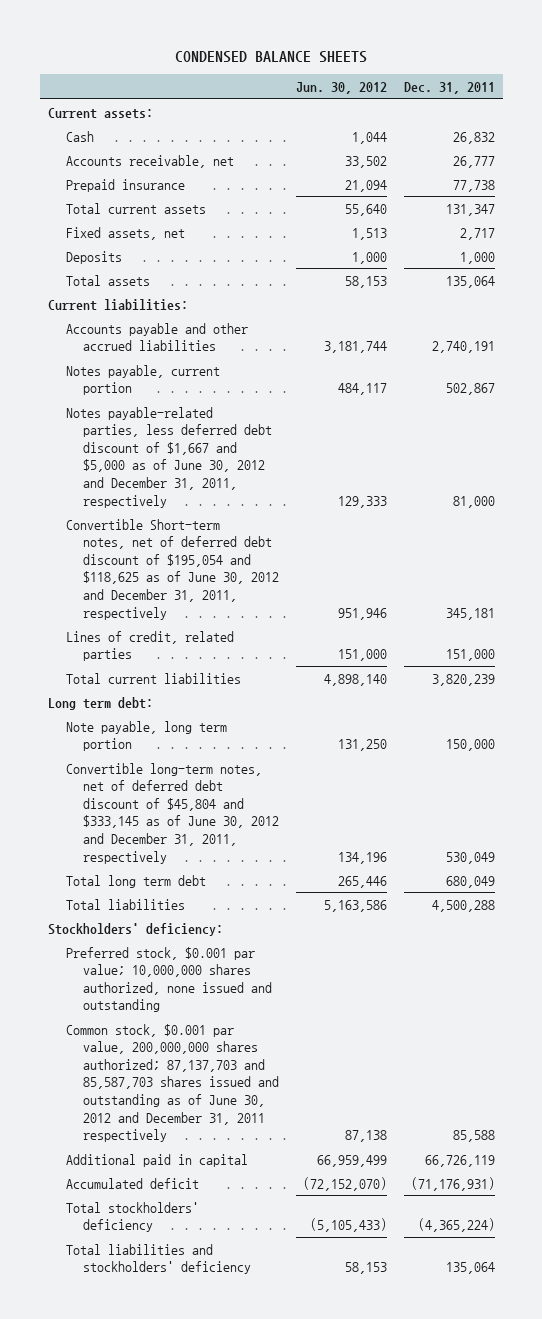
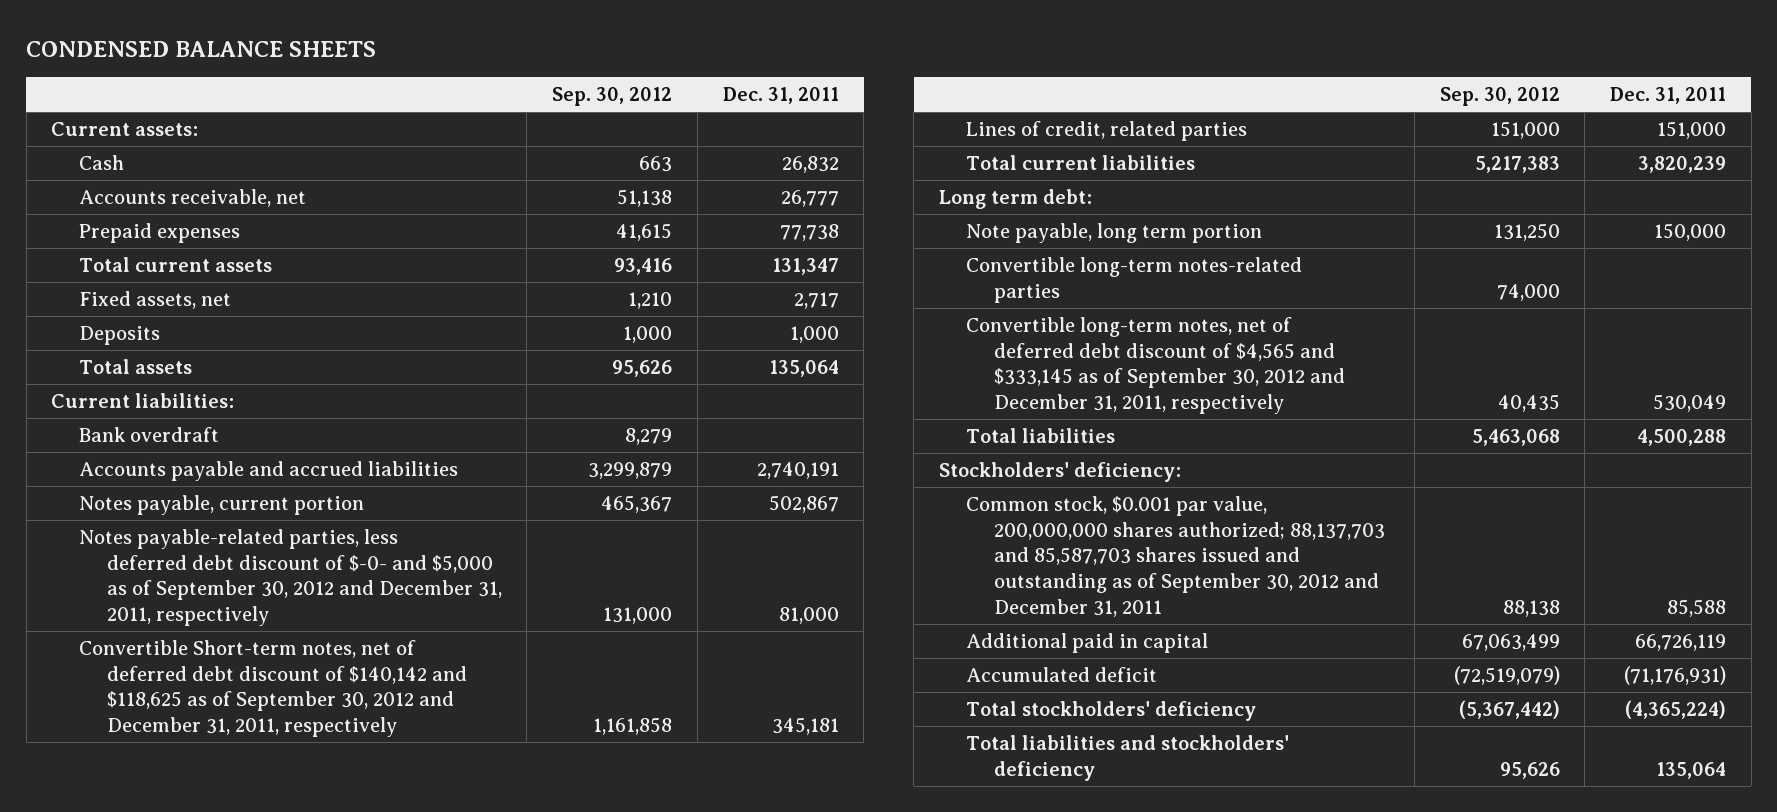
[295,82,387,95] Jun. 30, 2012 -> none
none -> [552,87,673,107] Sep. 30, 2012
[65,178,185,192] Prepaid insurance -> [79,222,241,243] Prepaid expenses
none -> [79,426,220,442] Bank overdraft
[65,322,248,352] Accounts payable and other accrued liabilities -> [79,460,459,481] Accounts payable and accrued liabilities
[65,406,273,508] Notes payable-related parties, less deferred debt discount of $1,667 and $5,000 as of June 30, 2012 and December 31, 2011, respectively -> [79,528,502,627] Notes payable-related parties, less deferred debt discount of $-0- and $5,000 as of September 30, 2012 and December 31, 2011, respectively
[65,518,280,620] Convertible Short-term notes, net of deferred debt discount of $195,054 and $118,625 as of June 30, 2012 and December 31, 2011, respectively -> [79,639,467,738] Convertible Short-term notes, net of deferred debt discount of $140,142 and $118,625 as of September 30, 2012 and December 31, 2011, respectively
[65,874,206,888] Total long term debt -> none
none -> [966,256,1303,303] Convertible long-term notes-related parties
[65,762,280,864] Convertible long-term notes, net of deferred debt discount of $45,804 and $333,145 as of June 30, 2012 and December 31, 2011, respectively -> [966,316,1346,415] Convertible long-term notes, net of deferred debt discount of $4,565 and $333,145 as of September 30, 2012 and December 31, 2011, respectively
[65,946,273,1013] Preferred stock, $0.001 par value; 10,000,000 shares authorized, none issued and outstanding -> none
[65,1023,280,1143] Common stock, $0.001 par value, 200,000,000 shares authorized; 87,137,703 and 85,587,703 shares issued and outstanding as of June 30, 2012 and December 31, 2011 respectively -> [966,495,1386,617] Common stock, $0.001 par value, 200,000,000 shares authorized; 88,137,703 and 85,587,703 shares issued and outstanding as of September 30, 2012 and December 31, 2011

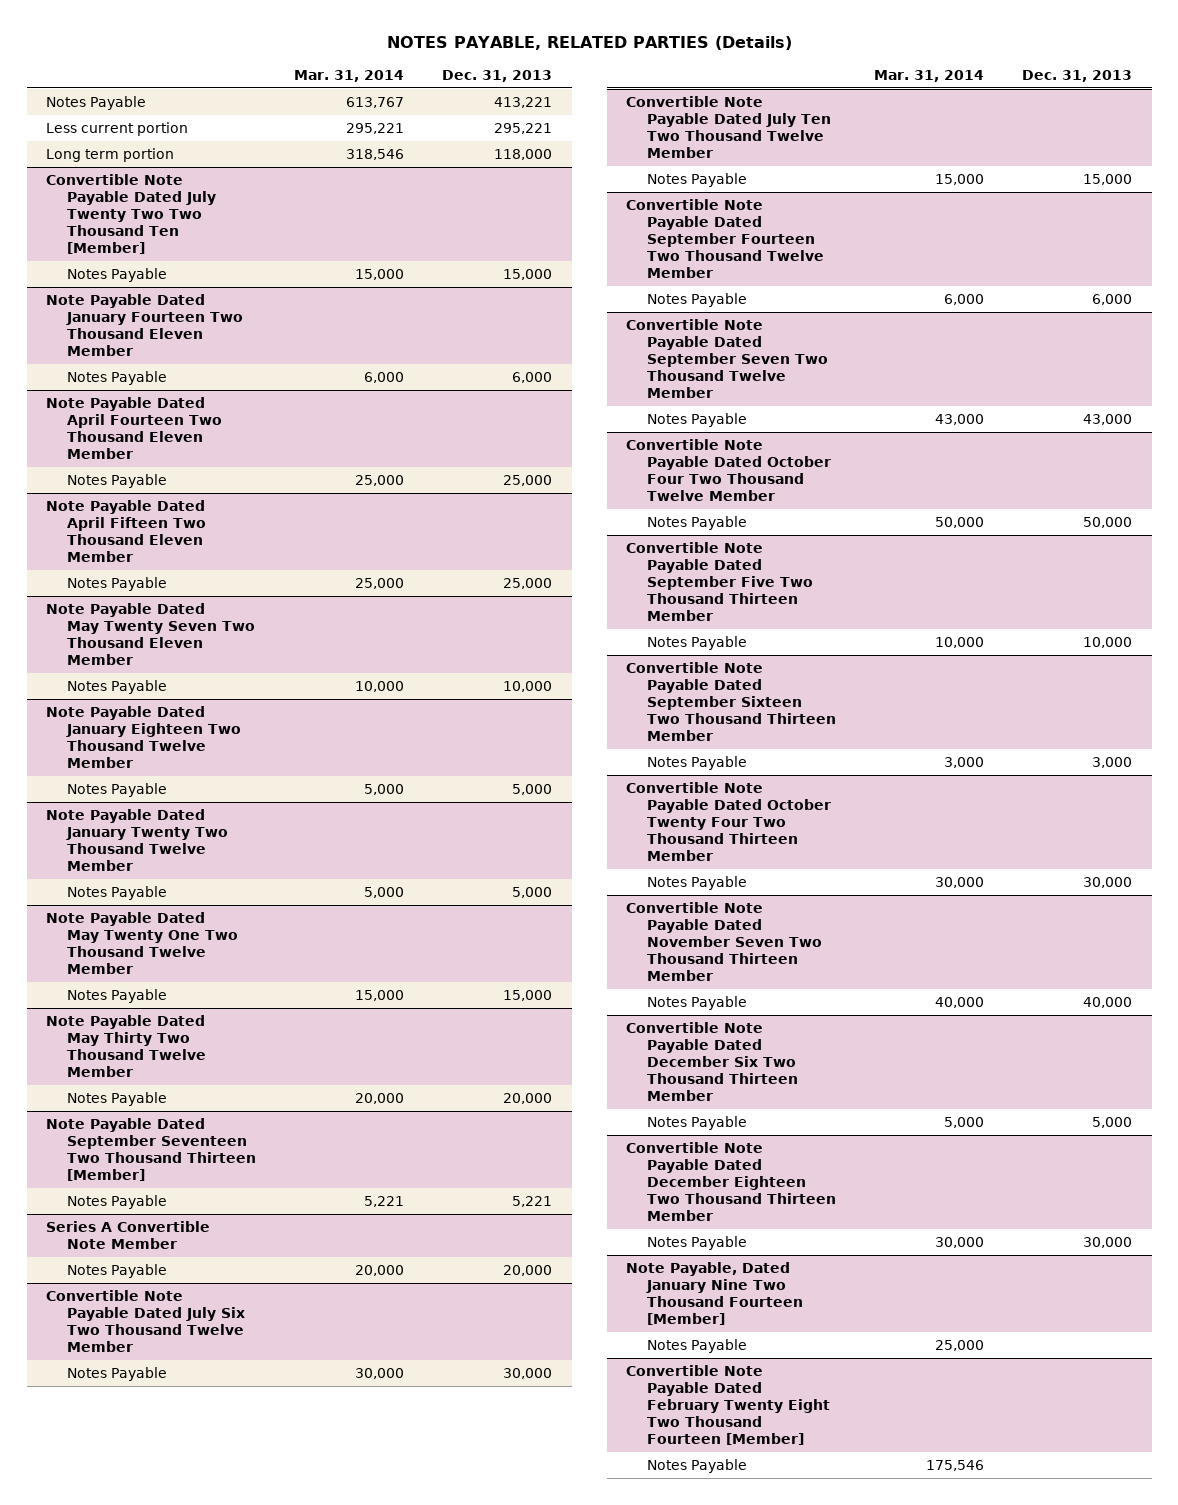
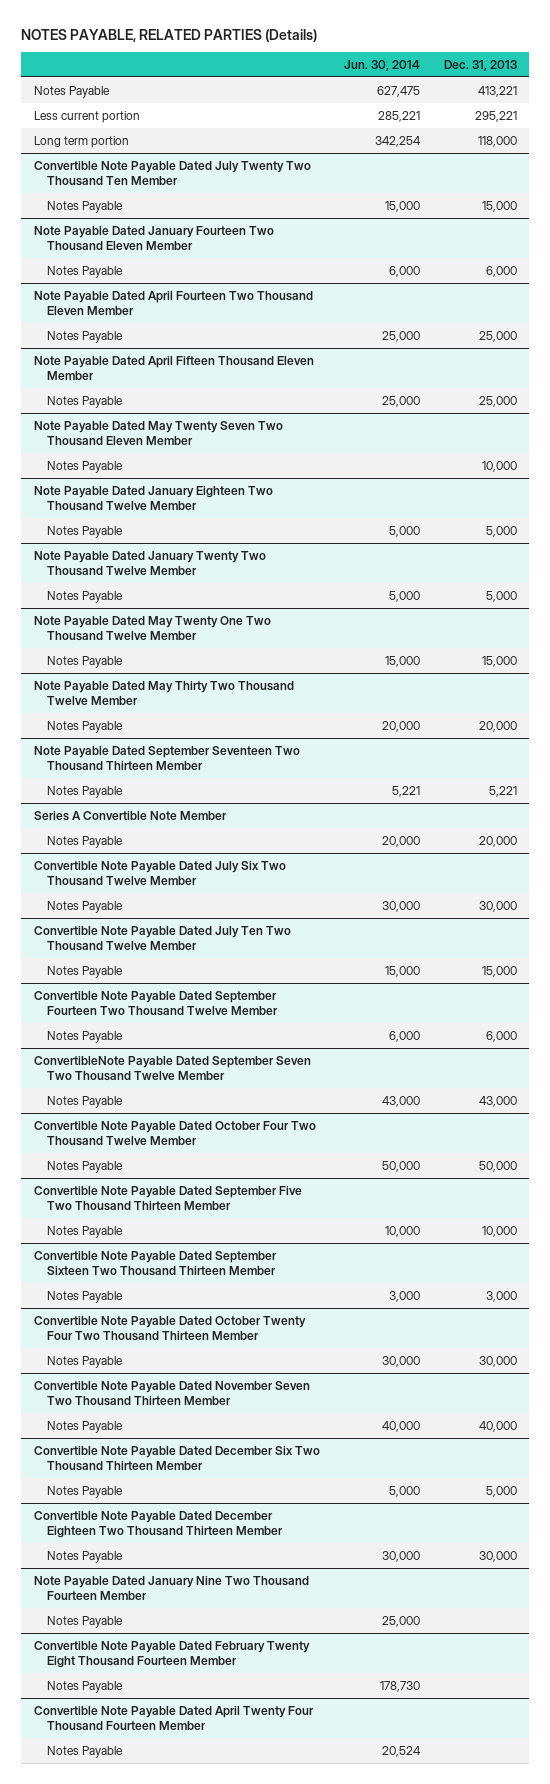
[294,70,405,83] Mar. 31, 2014 -> none
none -> [343,59,420,71] Jun. 30, 2014
[45,173,216,255] Convertible Note Payable Dated July Twenty Two Two Thousand Ten [Member] -> [33,160,311,187] Convertible Note Payable Dated July Twenty Two Thousand Ten Member
[45,499,206,563] Note Payable Dated April Fifteen Two Thousand Eleven Member -> [33,355,314,381] Note Payable Dated April Fifteen Thousand Eleven Member
[45,1117,256,1182] Note Payable Dated September Seventeen Two Thousand Thirteen [Member] -> [33,745,300,772] Note Payable Dated September Seventeen Two Thousand Thirteen Member
[625,318,828,399] Convertible Note Payable Dated September Seven Two Thousand Twelve Member -> [33,1055,311,1082] ConvertibleNote Payable Dated September Seven Two Thousand Twelve Member
[625,1261,803,1326] Note Payable, Dated January Nine Two Thousand Fourteen [Member] -> [33,1575,309,1601] Note Payable Dated January Nine Two Thousand Fourteen Member
[625,1364,830,1446] Convertible Note Payable Dated February Twenty Eight Two Thousand Fourteen [Member] -> [33,1640,310,1669] Convertible Note Payable Dated February Twenty Eight Thousand Fourteen Member
none -> [33,1705,314,1732] Convertible Note Payable Dated April Twenty Four Thousand Fourteen Member
none -> [47,1745,124,1758] Notes Payable

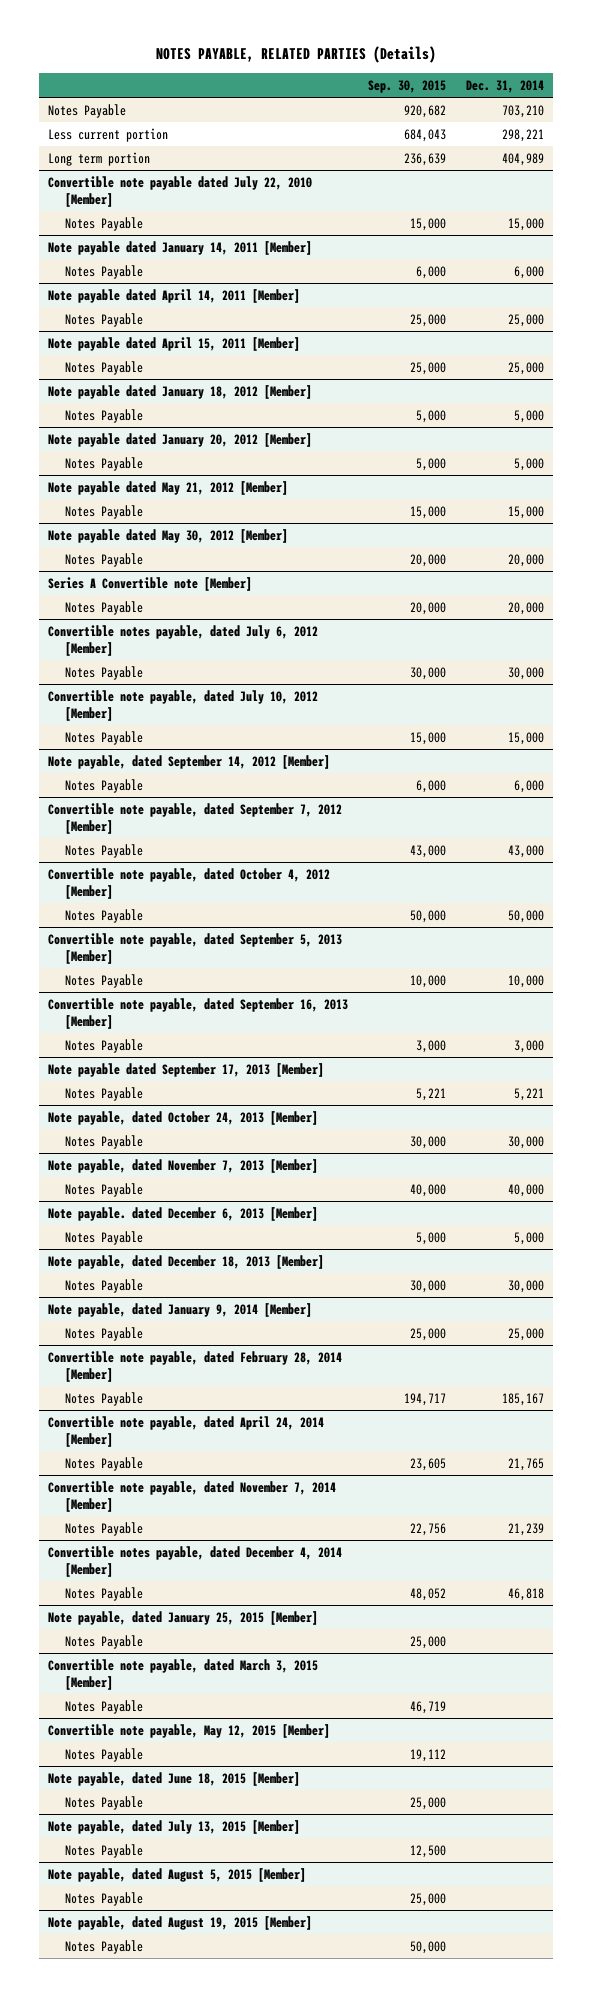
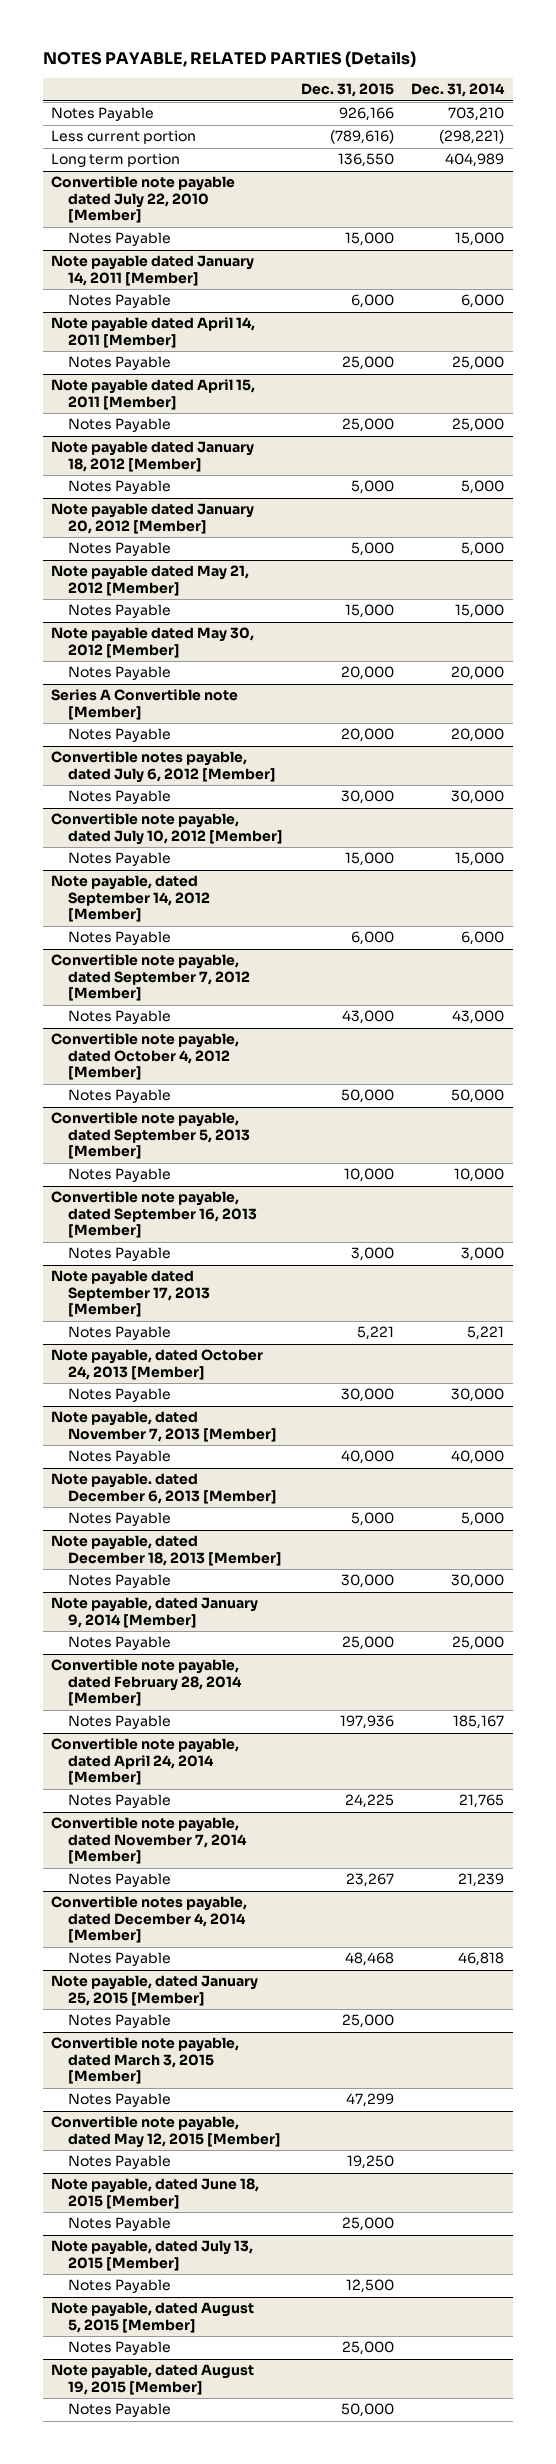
[368,79,447,93] Sep. 30, 2015 -> none
none -> [300,83,394,98] Dec. 31, 2015
[501,128,544,142] 298,221 -> [439,130,505,145] (298,221)
[48,1723,331,1738] Convertible note payable, May 12, 2015 [Member] -> [51,2116,282,2148] Convertible note payable, dated May 12, 2015 [Member]

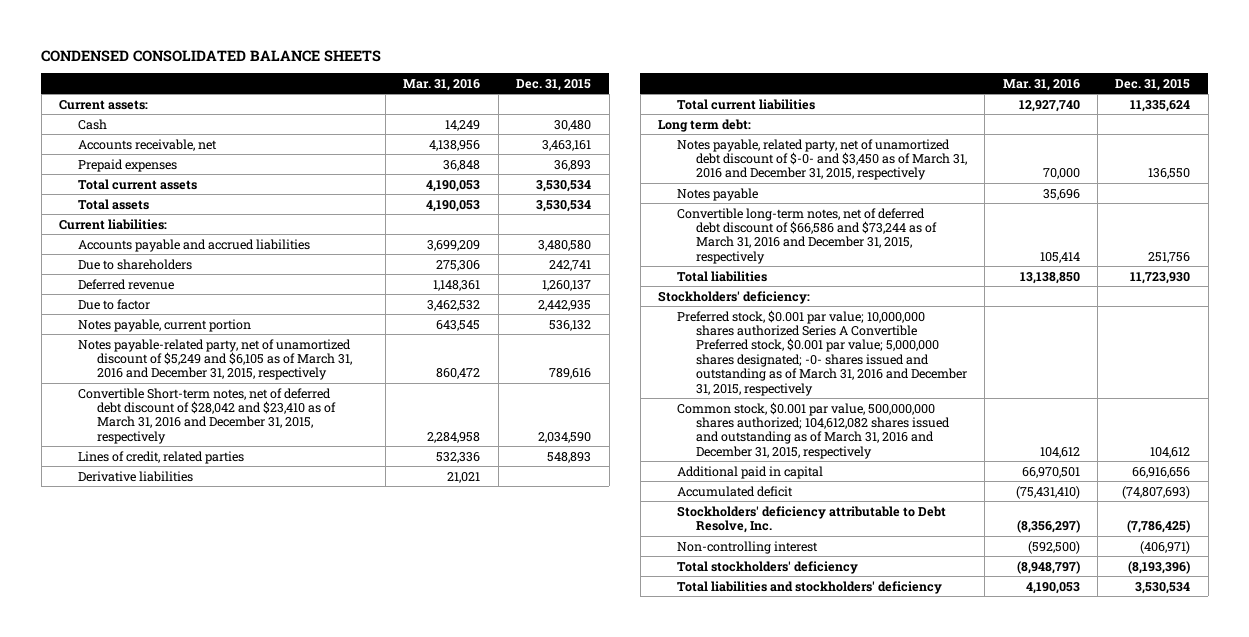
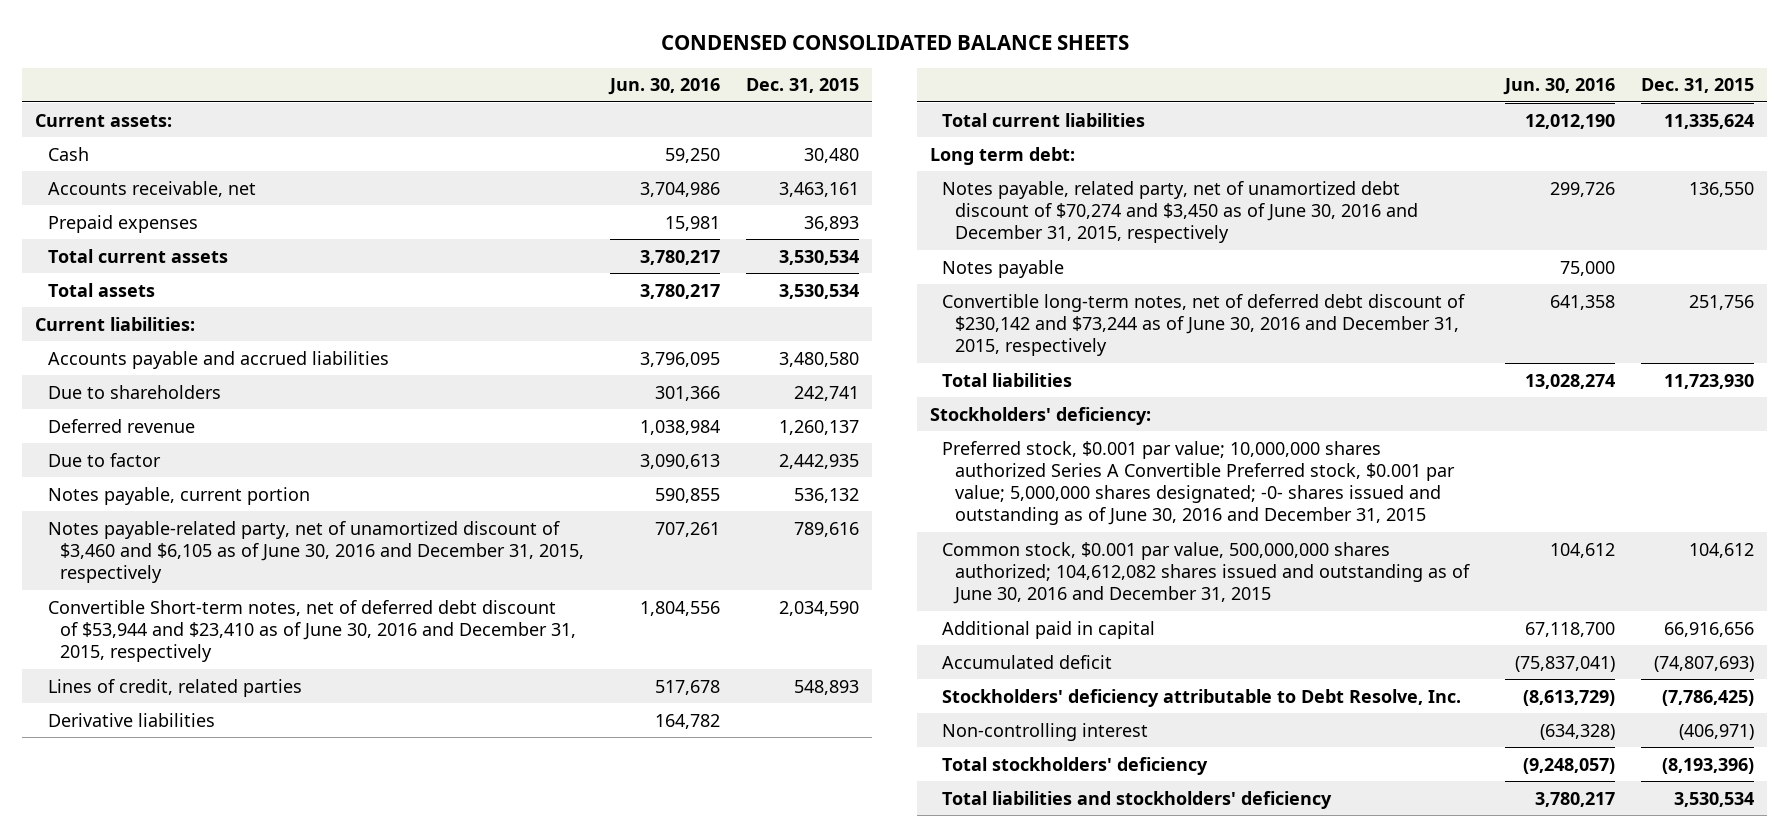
[403,78,481,91] Mar. 31, 2016 -> none
none -> [608,78,721,96] Jun. 30, 2016
[77,338,352,381] Notes payable-related party, net of unamortized discount of $5,249 and $6,105 as of March 31, 2016 and December 31, 2015, respectively -> [47,520,585,583] Notes payable-related party, net of unamortized discount of $3,460 and $6,105 as of June 30, 2016 and December 31, 2015, respectively
[77,387,336,444] Convertible Short-term notes, net of deferred debt discount of $28,042 and $23,410 as of March 31, 2016 and December 31, 2015, respectively -> [47,599,577,662] Convertible Short-term notes, net of deferred debt discount of $53,944 and $23,410 as of June 30, 2016 and December 31, 2015, respectively
[676,138,967,181] Notes payable, related party, net of unamortized debt discount of $-0- and $3,450 as of March 31, 2016 and December 31, 2015, respectively -> [942,180,1419,243] Notes payable, related party, net of unamortized debt discount of $70,274 and $3,450 as of June 30, 2016 and December 31, 2015, respectively
[676,207,937,264] Convertible long-term notes, net of deferred debt discount of $66,586 and $73,244 as of March 31, 2016 and December 31, 2015, respectively -> [942,293,1466,356] Convertible long-term notes, net of deferred debt discount of $230,142 and $73,244 as of June 30, 2016 and December 31, 2015, respectively
[676,309,967,396] Preferred stock, $0.001 par value; 10,000,000 shares authorized Series A Convertible Preferred stock, $0.001 par value; 5,000,000 shares designated; -0- shares issued and outstanding as of March 31, 2016 and December 31, 2015, respectively -> [942,440,1456,526] Preferred stock, $0.001 par value; 10,000,000 shares authorized Series A Convertible Preferred stock, $0.001 par value; 5,000,000 shares designated; -0- shares issued and outstanding as of June 30, 2016 and December 31, 2015
[676,401,950,459] Common stock, $0.001 par value, 500,000,000 shares authorized; 104,612,082 shares issued and outstanding as of March 31, 2016 and December 31, 2015, respectively -> [942,541,1471,604] Common stock, $0.001 par value, 500,000,000 shares authorized; 104,612,082 shares issued and outstanding as of June 30, 2016 and December 31, 2015

